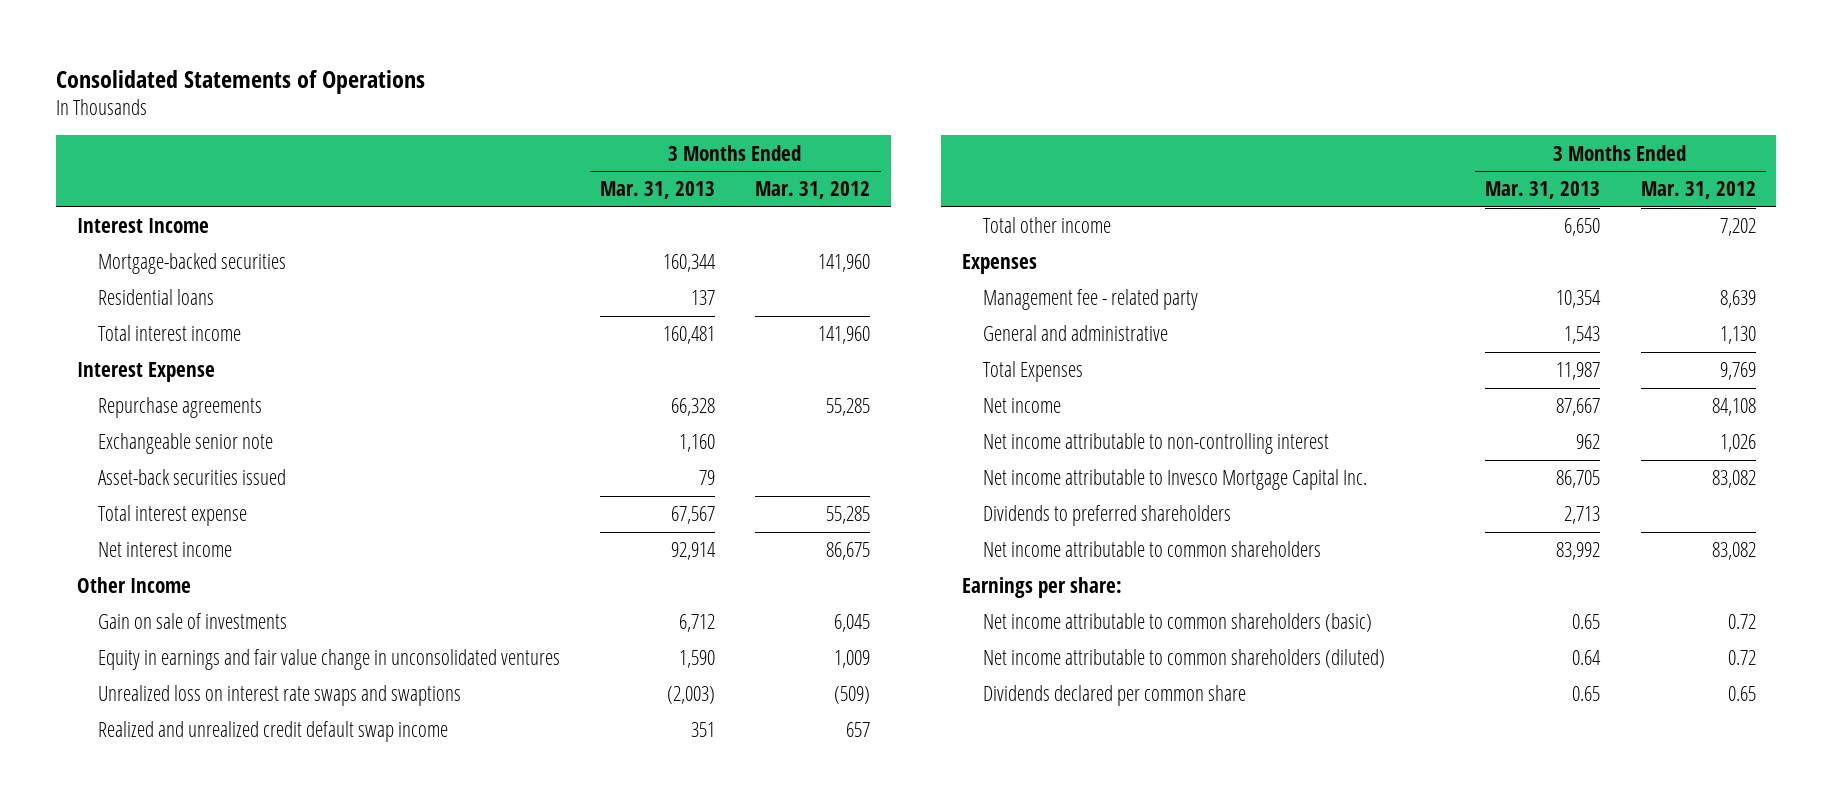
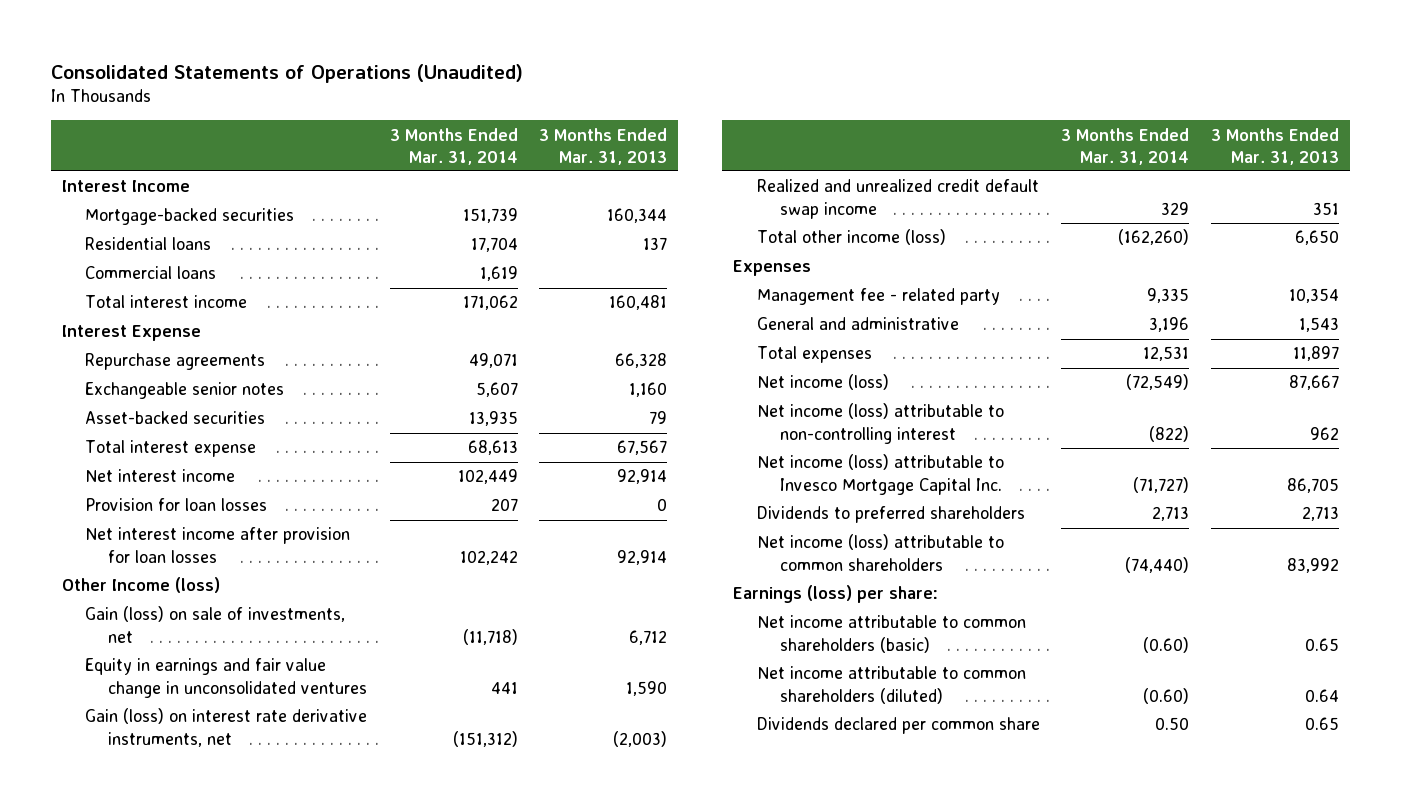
[56,69,426,94] Consolidated Statements of Operations -> [50,63,523,83] Consolidated Statements of Operations (Unaudited)
[755,181,871,200] Mar. 31, 2012 -> none
none -> [389,127,518,165] 3 Months Ended Mar. 31, 2014
none -> [85,266,217,280] Commercial loans
[97,433,273,455] Exchangeable senior note -> [85,382,285,400] Exchangeable senior notes
[97,469,286,486] Asset-back securities issued -> [85,411,266,425] Asset-backed securities
none -> [85,498,268,512] Provision for loan losses
none -> [85,527,351,563] Net interest income after provision for loan losses
[76,577,191,594] Other Income -> [61,577,220,594] Other Income (loss)
[97,613,287,630] Gain on sale of investments -> [85,606,346,643] Gain (loss) on sale of investments, net
[97,685,461,707] Unrealized loss on interest rate swaps and swaptions -> none
none -> [85,708,368,747] Gain (loss) on interest rate derivative instruments, net
[982,217,1111,234] Total other income -> [756,229,946,246] Total other income (loss)
[982,361,1083,383] Total Expenses -> [756,346,872,364] Total expenses
[1556,362,1601,381] 11,987 -> [1292,346,1339,362] 11,897
[982,398,1061,414] Net income -> [756,374,889,391] Net income (loss)
[982,433,1329,455] Net income attributable to non-controlling interest -> [756,403,1004,444] Net income (loss) attributable to non-controlling interest
[982,469,1367,491] Net income attributable to Invesco Mortgage Capital Inc. -> [756,454,1004,495] Net income (loss) attributable to Invesco Mortgage Capital Inc.
[982,541,1321,558] Net income attributable to common shareholders -> [756,534,1004,571] Net income (loss) attributable to common shareholders
[961,577,1122,599] Earnings per share: -> [733,585,939,604] Earnings (loss) per share:

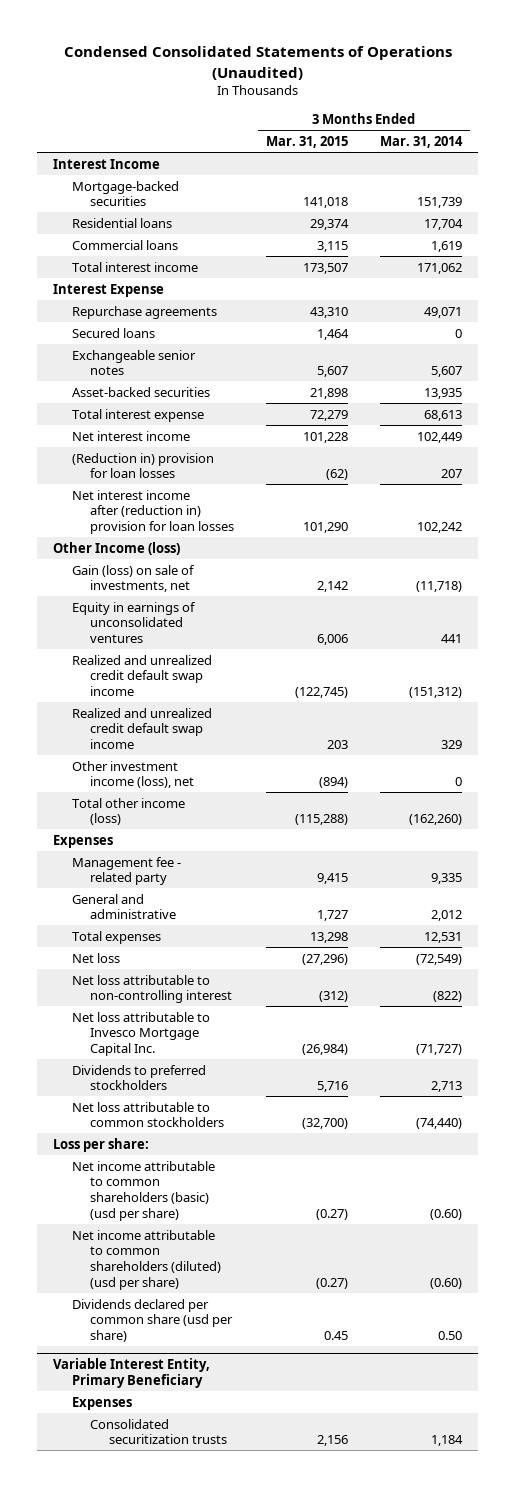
[50,63,523,83] Consolidated Statements of Operations (Unaudited) -> [63,46,452,80] Condensed Consolidated Statements of Operations (Unaudited)
[539,127,668,165] 3 Months Ended Mar. 31, 2013 -> none
none -> [266,135,349,148] Mar. 31, 2015
none -> [71,327,155,338] Secured loans
[85,498,268,512] Provision for loan losses -> [71,452,214,479] (Reduction in) provision for loan losses
[85,527,351,563] Net interest income after provision for loan losses -> [71,489,235,535] Net interest income after (reduction in) provision for loan losses
[85,658,368,698] Equity in earnings and fair value change in unconsolidated ventures -> [71,601,196,644] Equity in earnings of unconsolidated ventures
[85,708,368,747] Gain (loss) on interest rate derivative instruments, net -> [71,654,212,697] Realized and unrealized credit default swap income
none -> [71,760,195,789] Other investment income (loss), net
[1149,317,1190,333] 3,196 -> [431,910,463,922] 2,012
[756,374,889,391] Net income (loss) -> [71,952,120,963] Net loss
[756,403,1004,444] Net income (loss) attributable to non-controlling interest -> [71,974,233,1004] Net loss attributable to non-controlling interest
[756,454,1004,495] Net income (loss) attributable to Invesco Mortgage Capital Inc. -> [71,1011,210,1057] Net loss attributable to Invesco Mortgage Capital Inc.
[756,506,1025,524] Dividends to preferred shareholders -> [71,1064,206,1091] Dividends to preferred stockholders
[756,534,1004,571] Net income (loss) attributable to common shareholders -> [71,1101,225,1128] Net loss attributable to common stockholders
[733,585,939,604] Earnings (loss) per share: -> [53,1137,150,1152] Loss per share:
[756,615,1026,653] Net income attributable to common shareholders (basic) -> [71,1160,215,1221] Net income attributable to common shareholders (basic) (usd per share)
[756,666,1026,704] Net income attributable to common shareholders (diluted) -> [71,1229,222,1290] Net income attributable to common shareholders (diluted) (usd per share)
[756,717,1040,735] Dividends declared per common share -> [71,1298,234,1343] Dividends declared per common share (usd per share)
none -> [53,1358,211,1389] Variable Interest Entity, Primary Beneficiary
none -> [71,1396,132,1410] Expenses
none -> [90,1418,227,1445] Consolidated securitization trusts

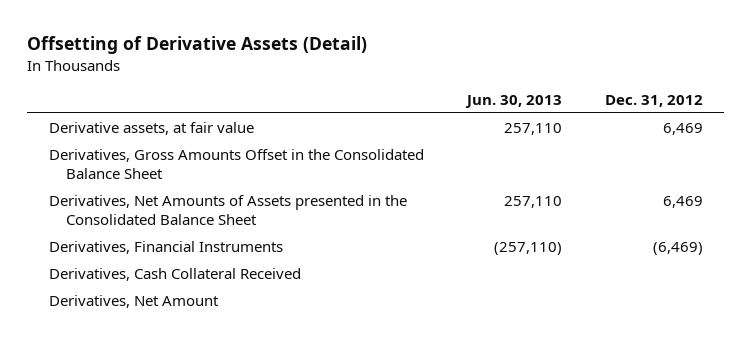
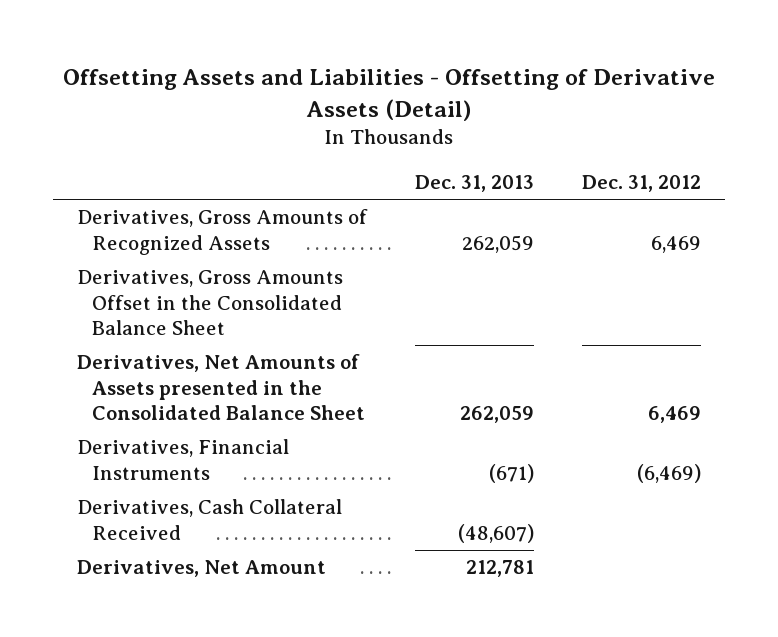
[27,36,368,55] Offsetting of Derivative Assets (Detail) -> [63,68,716,121] Offsetting Assets and Liabilities - Offsetting of Derivative Assets (Detail)
[464,94,562,108] Jun. 30, 2013 -> none
none -> [415,175,535,193] Dec. 31, 2013
[48,121,254,135] Derivative assets, at fair value -> [77,209,369,255] Derivatives, Gross Amounts of Recognized Assets

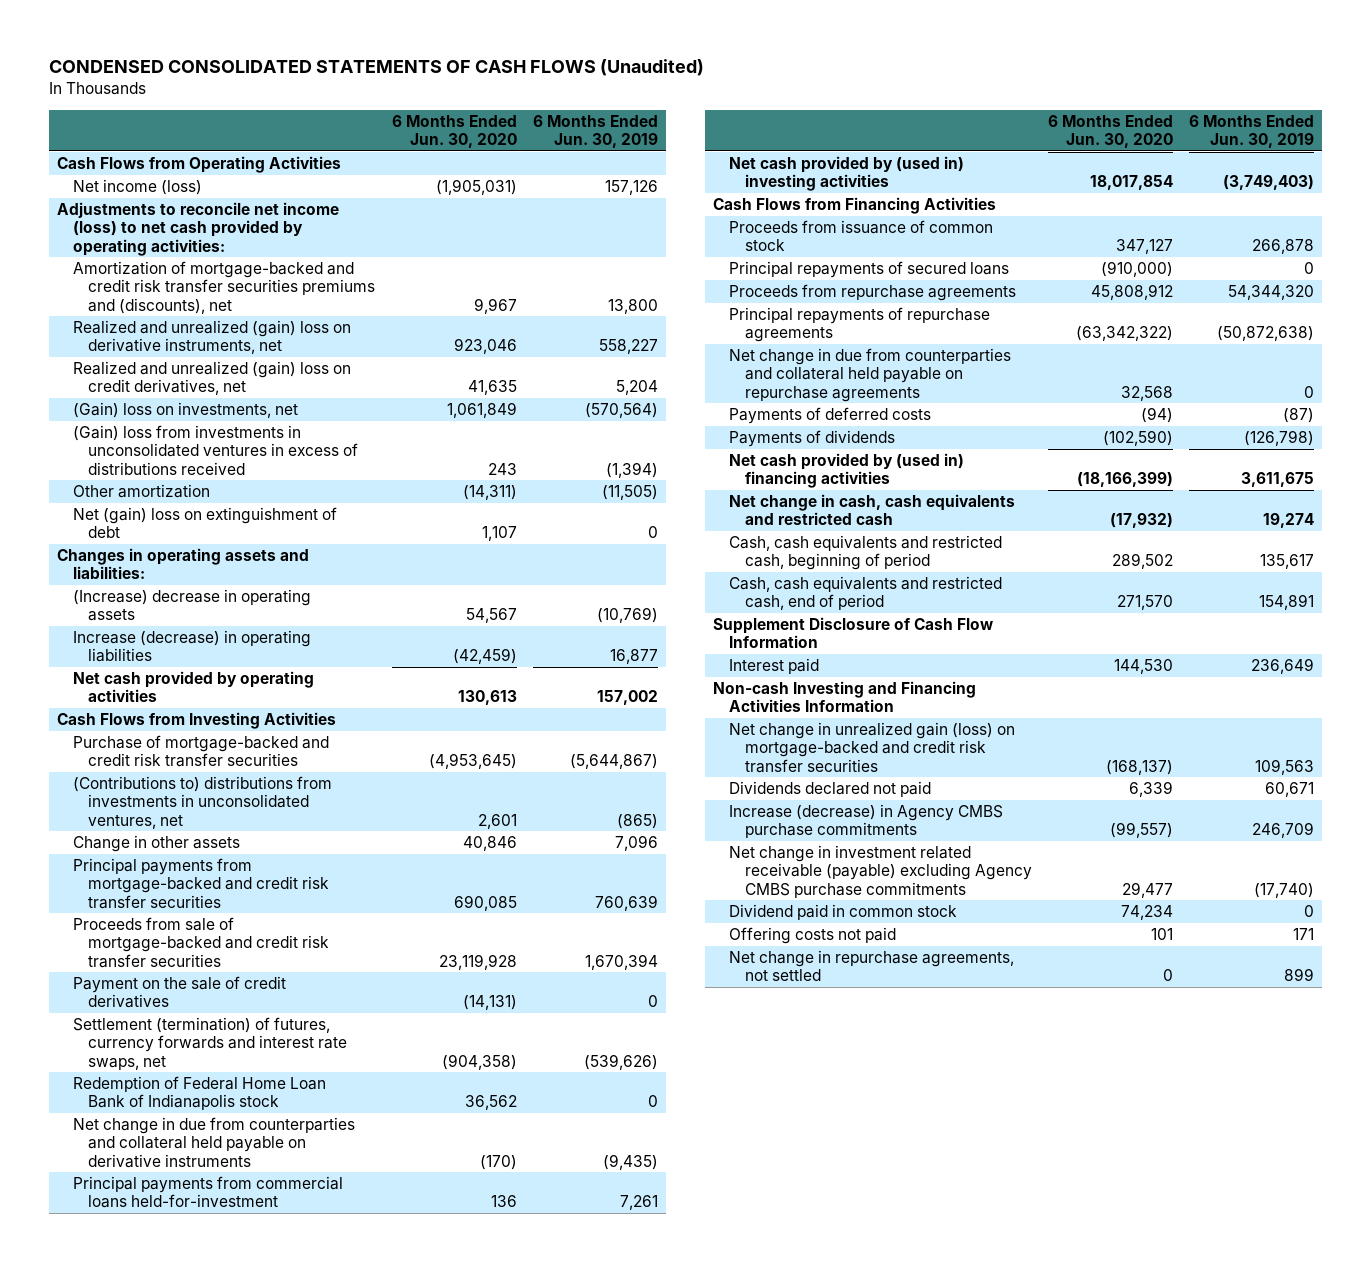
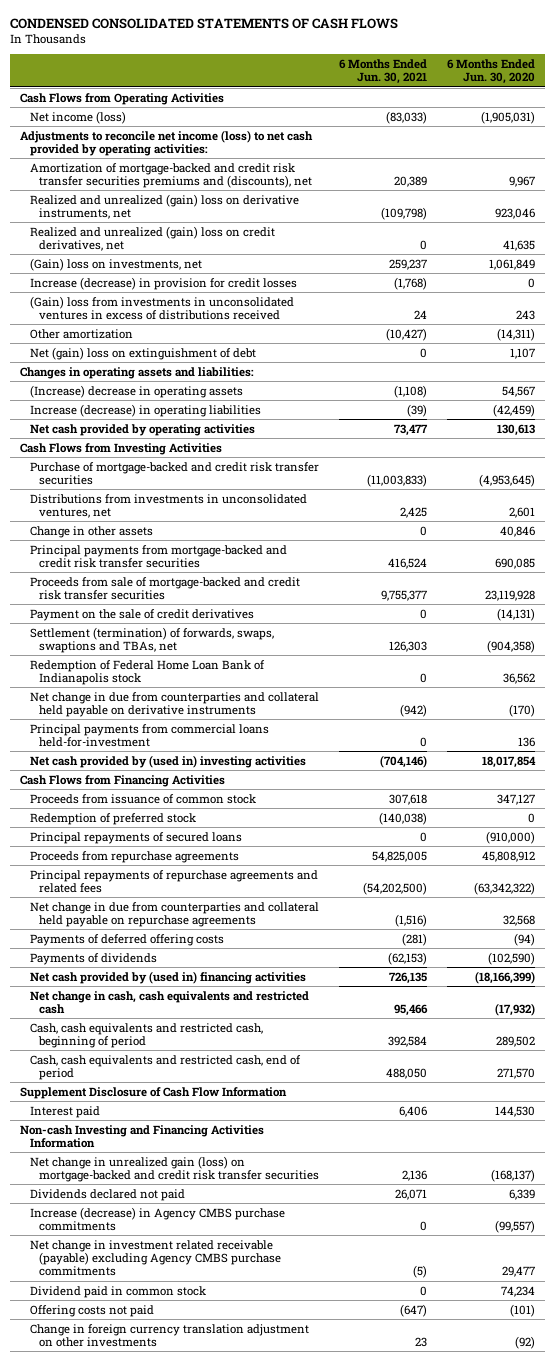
[48,59,704,77] CONDENSED CONSOLIDATED STATEMENTS OF CASH FLOWS (Unaudited) -> [10,17,399,29] CONDENSED CONSOLIDATED STATEMENTS OF CASH FLOWS
[532,114,658,149] 6 Months Ended Jun. 30, 2019 -> none
none -> [339,58,428,85] 6 Months Ended Jun. 30, 2021
none -> [29,276,297,290] Increase (decrease) in provision for credit losses
[72,776,332,829] (Contributions to) distributions from investments in unconsolidated ventures, net -> [29,493,307,518] Distributions from investments in unconsolidated ventures, net
[72,1017,348,1070] Settlement (termination) of futures, currency forwards and interest rate swaps, net -> [29,626,274,653] Settlement (termination) of forwards, swaps, swaptions and TBAs, net
none -> [29,812,196,825] Redemption of preferred stock
[729,307,991,343] Principal repayments of repurchase agreements -> [29,869,318,893] Principal repayments of repurchase agreements and related fees
[729,407,932,425] Payments of deferred costs -> [29,933,224,946] Payments of deferred offering costs
[729,950,1015,982] Net change in repurchase agreements, not settled -> none
[1150,928,1173,941] 101 -> [510,1303,536,1317] (101)
none -> [29,1323,309,1347] Change in foreign currency translation adjustment on other investments

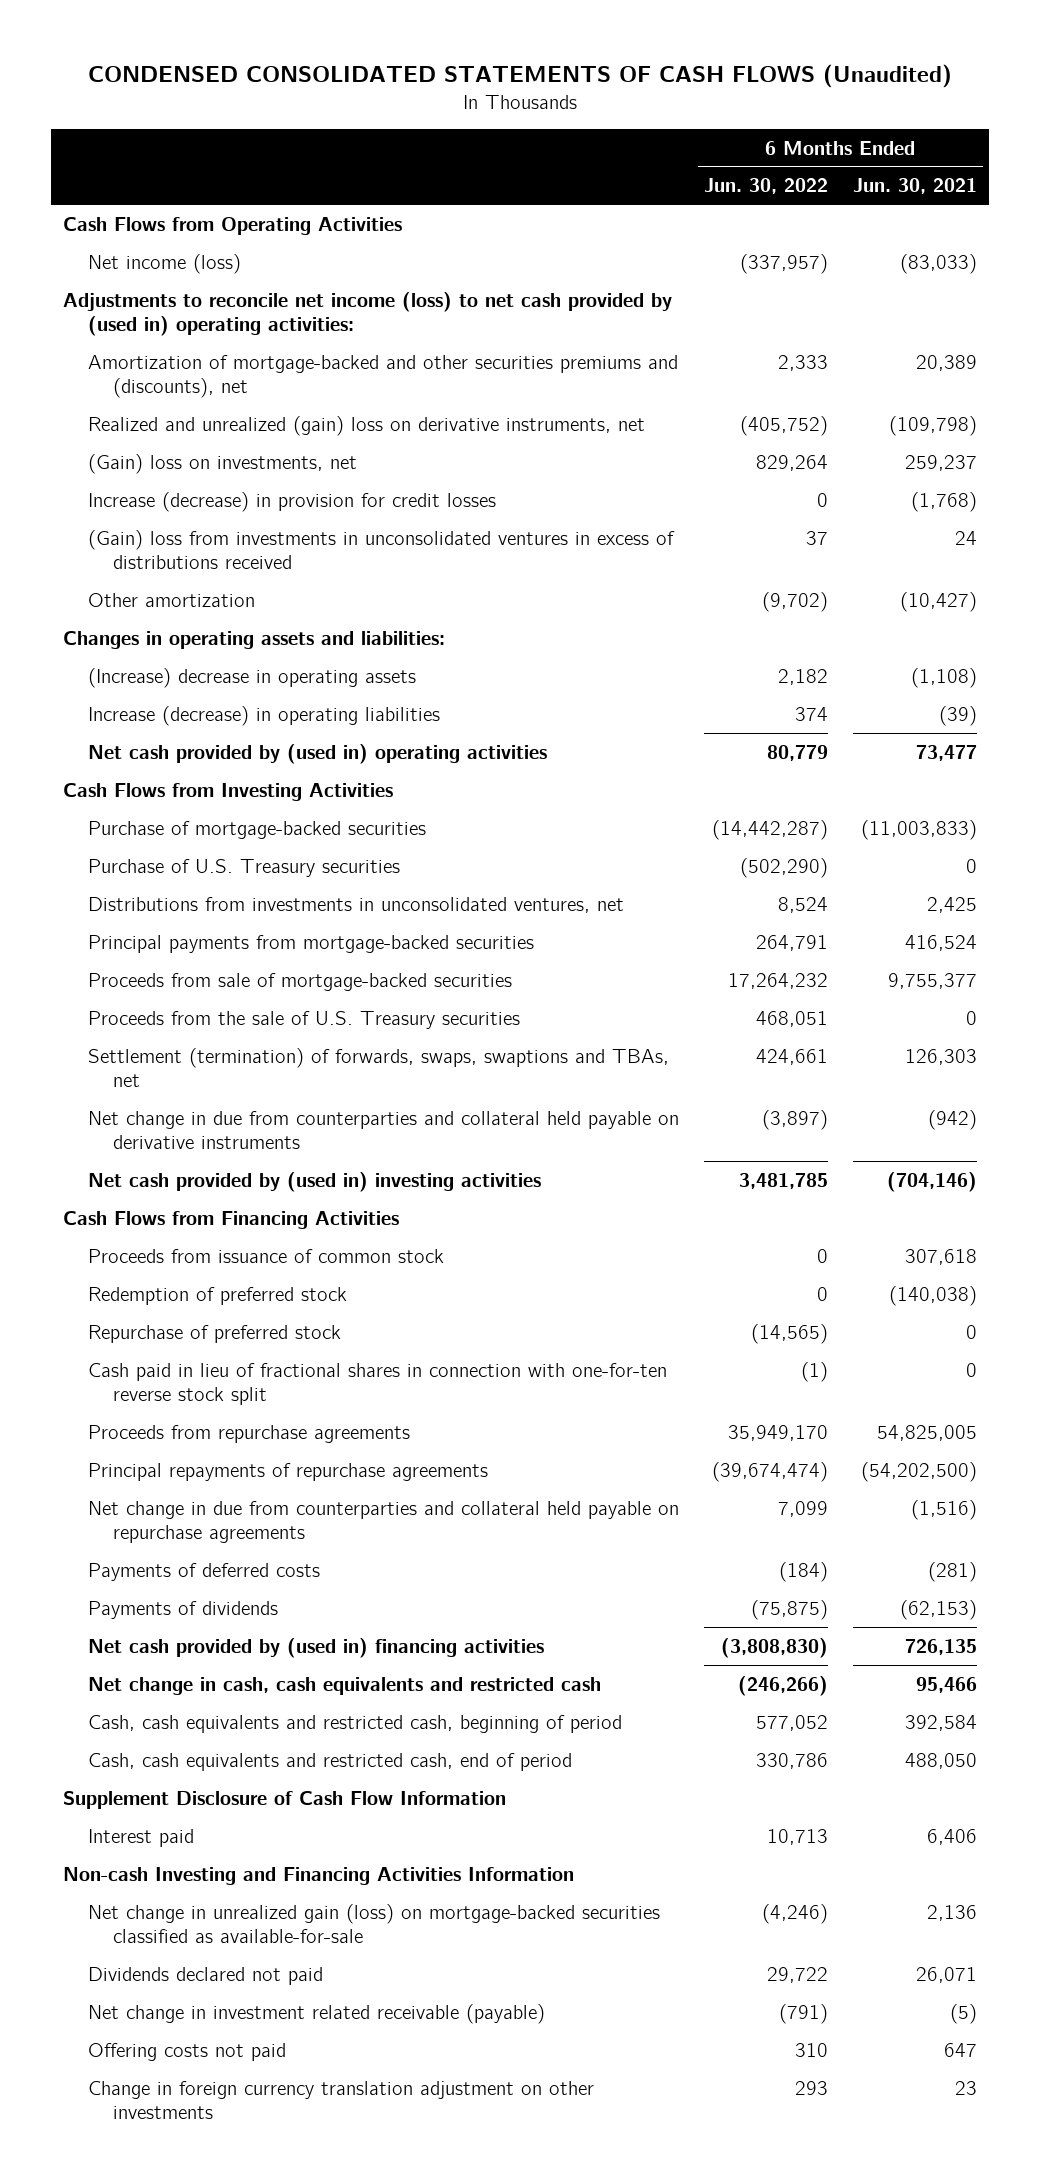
[10,17,399,29] CONDENSED CONSOLIDATED STATEMENTS OF CASH FLOWS -> [88,63,953,88] CONDENSED CONSOLIDATED STATEMENTS OF CASH FLOWS (Unaudited)
[447,58,536,85] 6 Months Ended Jun. 30, 2020 -> none
none -> [703,178,828,195] Jun. 30, 2022
[20,129,314,156] Adjustments to reconcile net income (loss) to net cash provided by operating activities: -> [63,291,673,336] Adjustments to reconcile net income (loss) to net cash provided by (used in) operating activities:
[29,162,313,188] Amortization of mortgage-backed and credit risk transfer securities premiums and (discounts), net -> [87,354,678,398] Amortization of mortgage-backed and other securities premiums and (discounts), net
[29,225,275,251] Realized and unrealized (gain) loss on credit derivatives, net -> none
[29,346,256,360] Net (gain) loss on extinguishment of debt -> none
[29,423,255,436] Net cash provided by operating activities -> [87,743,547,764] Net cash provided by (used in) operating activities
[29,461,319,485] Purchase of mortgage-backed and credit risk transfer securities -> [87,820,426,839] Purchase of mortgage-backed securities
none -> [87,858,400,877] Purchase of U.S. Treasury securities
[29,525,153,538] Change in other assets -> none
[29,608,254,621] Payment on the sale of credit derivatives -> none
[29,544,287,568] Principal payments from mortgage-backed and credit risk transfer securities -> [87,934,534,953] Principal payments from mortgage-backed securities
[29,576,300,600] Proceeds from sale of mortgage-backed and credit risk transfer securities -> [87,972,512,991] Proceeds from sale of mortgage-backed securities
none -> [87,1010,520,1029] Proceeds from the sale of U.S. Treasury securities
[29,659,265,685] Redemption of Federal Home Loan Bank of Indianapolis stock -> none
[29,723,269,747] Principal payments from commercial loans held-for-investment -> none
[29,831,242,844] Principal repayments of secured loans -> none
none -> [87,1324,341,1343] Repurchase of preferred stock
none -> [87,1362,667,1405] Cash paid in lieu of fractional shares in connection with one-for-ten reverse stock split
[29,869,318,893] Principal repayments of repurchase agreements and related fees -> [87,1462,488,1481] Principal repayments of repurchase agreements
[29,933,224,946] Payments of deferred offering costs -> [87,1562,320,1581] Payments of deferred costs
[29,1155,320,1182] Net change in unrealized gain (loss) on mortgage-backed and credit risk transfer securities -> [87,1903,660,1943] Net change in unrealized gain (loss) on mortgage-backed securities classified as available-for-sale
[29,1206,285,1231] Increase (decrease) in Agency CMBS purchase commitments -> none
[29,1285,206,1298] Dividend paid in common stock -> none
[29,1239,282,1277] Net change in investment related receivable (payable) excluding Agency CMBS purchase commitments -> [87,2003,545,2024] Net change in investment related receivable (payable)
[400,1303,428,1317] (647) -> [943,2042,977,2057] 647

